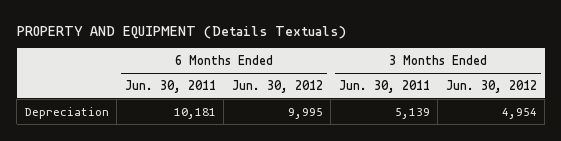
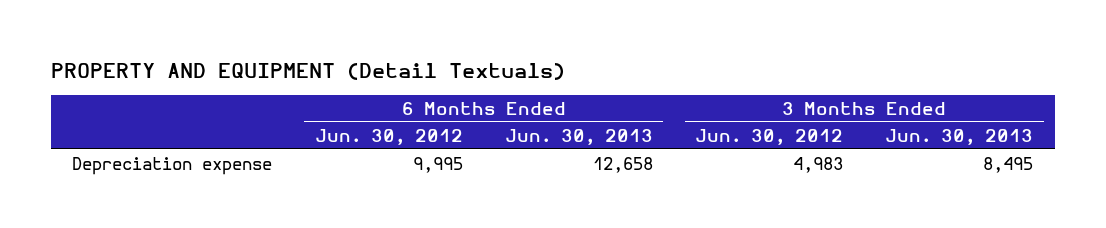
[16,25,346,39] PROPERTY AND EQUIPMENT (Details Textuals) -> [51,62,566,80] PROPERTY AND EQUIPMENT (Detail Textuals)
[124,79,216,93] Jun. 30, 2011 -> none
[338,79,430,93] Jun. 30, 2011 -> none
none -> [504,128,653,145] Jun. 30, 2013
none -> [885,128,1034,145] Jun. 30, 2013
[24,106,109,119] Depreciation -> [72,156,273,175] Depreciation expense
[501,107,537,119] 4,954 -> [793,156,844,173] 4,983

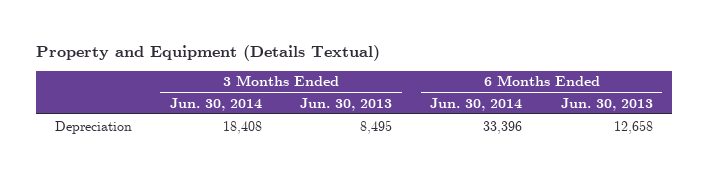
[51,62,566,80] PROPERTY AND EQUIPMENT (Detail Textuals) -> [35,45,380,62] Property and Equipment (Details Textual)
[314,128,463,145] Jun. 30, 2012 -> none
[695,128,844,145] Jun. 30, 2012 -> none
none -> [170,97,263,111] Jun. 30, 2014
none -> [430,97,523,111] Jun. 30, 2014
[72,156,273,175] Depreciation expense -> [54,120,132,134] Depreciation

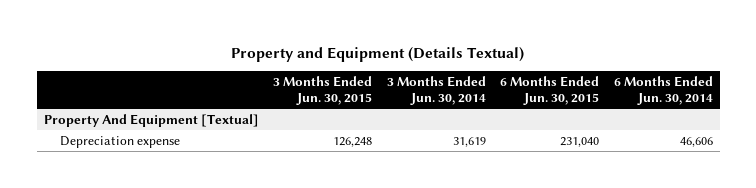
[300,97,393,111] Jun. 30, 2013 -> none
[560,97,653,111] Jun. 30, 2013 -> none
none -> [273,76,373,106] 3 Months Ended Jun. 30, 2015
none -> [500,76,600,106] 6 Months Ended Jun. 30, 2015
none -> [43,113,259,127] Property And Equipment [Textual]
[54,120,132,134] Depreciation -> [59,135,180,148] Depreciation expense
[223,120,263,134] 18,408 -> [452,136,486,147] 31,619
[483,120,523,134] 33,396 -> [679,136,713,147] 46,606

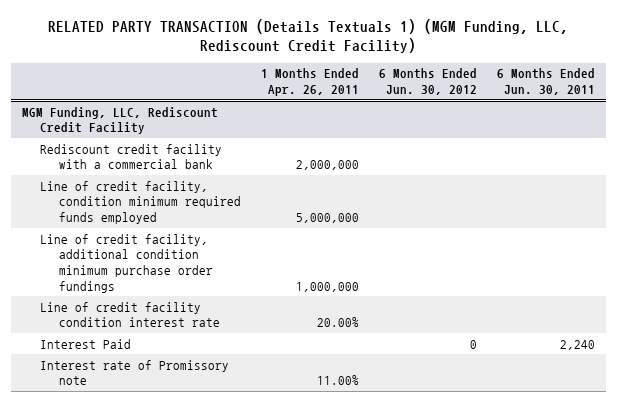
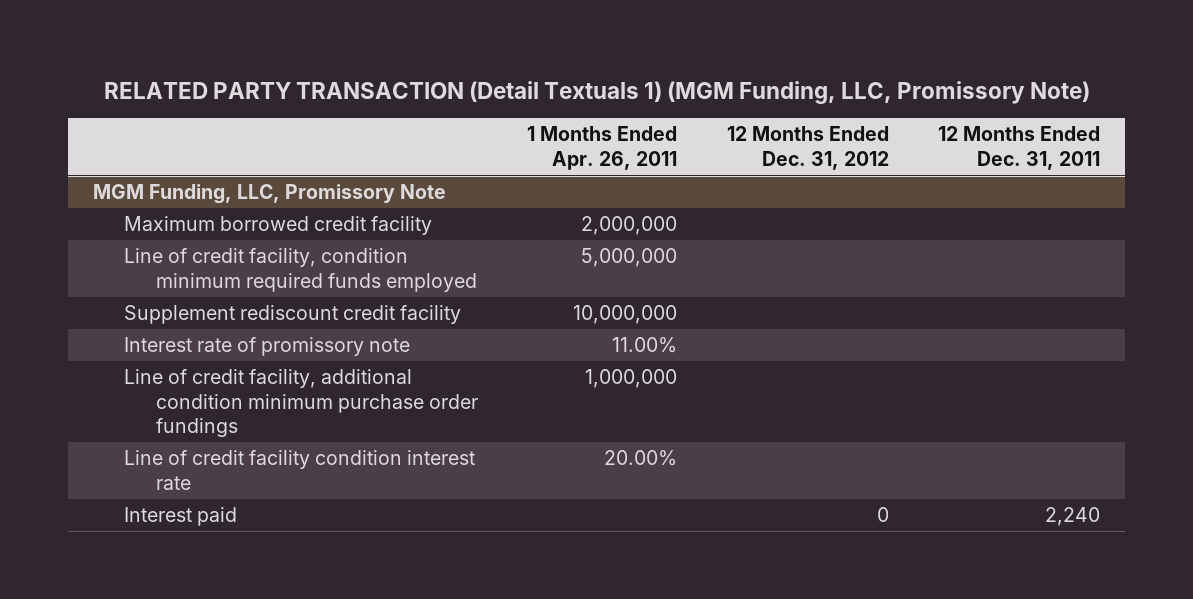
[48,18,569,54] RELATED PARTY TRANSACTION (Details Textuals 1) (MGM Funding, LLC, Rediscount Credit Facility) -> [103,80,1090,104] RELATED PARTY TRANSACTION (Detail Textuals 1) (MGM Funding, LLC, Promissory Note)
[379,68,478,96] 6 Months Ended Jun. 30, 2012 -> none
[497,68,596,96] 6 Months Ended Jun. 30, 2011 -> none
none -> [726,126,889,171] 12 Months Ended Dec. 31, 2012
none -> [938,126,1101,171] 12 Months Ended Dec. 31, 2011
[21,106,218,135] MGM Funding, LLC, Rediscount Credit Facility -> none
none -> [92,184,446,205] MGM Funding, LLC, Promissory Note
[40,143,223,170] Rediscount credit facility with a commercial bank -> [124,216,433,236] Maximum borrowed credit facility
none -> [124,305,462,325] Supplement rediscount credit facility
none -> [124,337,411,357] Interest rate of promissory note
[40,359,230,386] Interest rate of Promissory note -> none
[40,338,132,349] Interest Paid -> [124,507,238,527] Interest paid

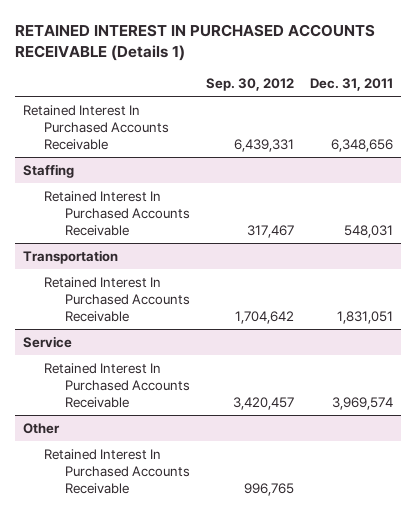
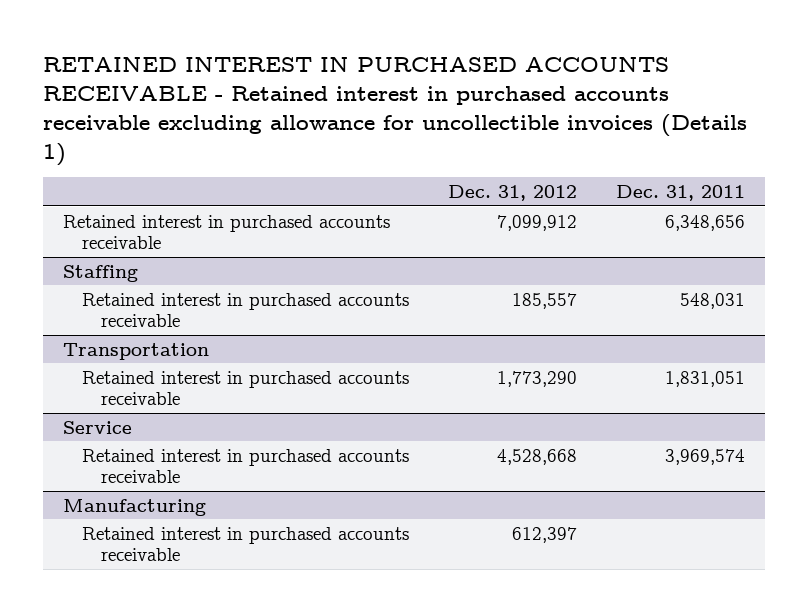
[14,23,375,61] RETAINED INTEREST IN PURCHASED ACCOUNTS RECEIVABLE (Details 1) -> [43,57,748,166] RETAINED INTEREST IN PURCHASED ACCOUNTS RECEIVABLE - Retained interest in purchased accounts receivable excluding allowance for uncollectible invoices (Details 1)
[205,78,294,92] Sep. 30, 2012 -> none
none -> [447,184,577,201] Dec. 31, 2012
[22,104,169,151] Retained Interest In Purchased Accounts Receivable -> [62,214,390,250] Retained interest in purchased accounts receivable
[43,190,190,237] Retained Interest In Purchased Accounts Receivable -> [81,292,409,328] Retained interest in purchased accounts receivable
[43,276,190,323] Retained Interest In Purchased Accounts Receivable -> [81,370,409,406] Retained interest in purchased accounts receivable
[22,422,60,434] Other -> none
[43,362,190,409] Retained Interest In Purchased Accounts Receivable -> [81,448,409,484] Retained interest in purchased accounts receivable
none -> [62,498,206,516] Manufacturing
[43,448,190,495] Retained Interest In Purchased Accounts Receivable -> [81,526,409,562] Retained interest in purchased accounts receivable

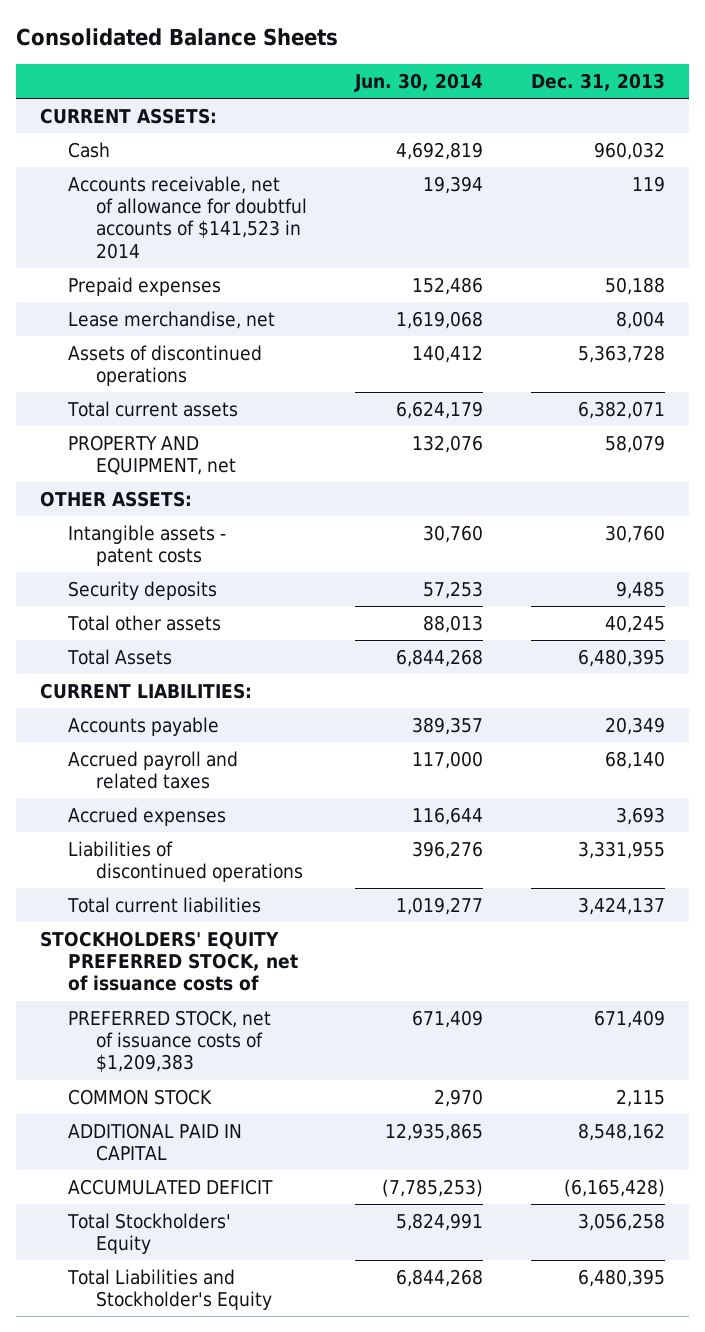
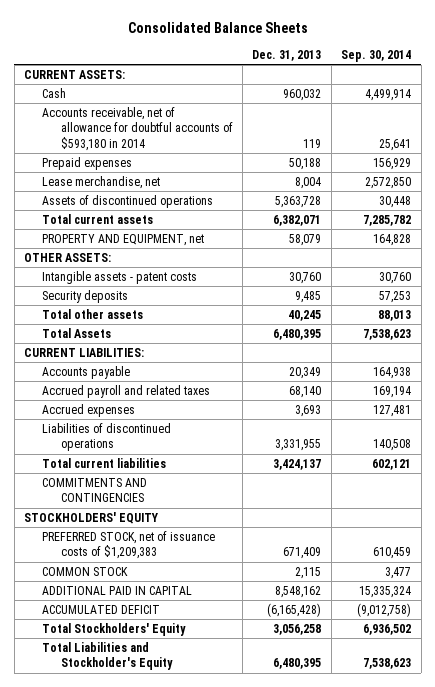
[354,72,484,92] Jun. 30, 2014 -> none
none -> [341,49,412,62] Sep. 30, 2014
[68,175,307,259] Accounts receivable, net of allowance for doubtful accounts of $141,523 in 2014 -> [42,107,233,151] Accounts receivable, net of allowance for doubtful accounts of $593,180 in 2014
none -> [42,478,148,503] COMMITMENTS AND CONTINGENCIES
[40,930,299,992] STOCKHOLDERS' EQUITY PREFERRED STOCK, net of issuance costs of -> [23,512,158,525] STOCKHOLDERS' EQUITY

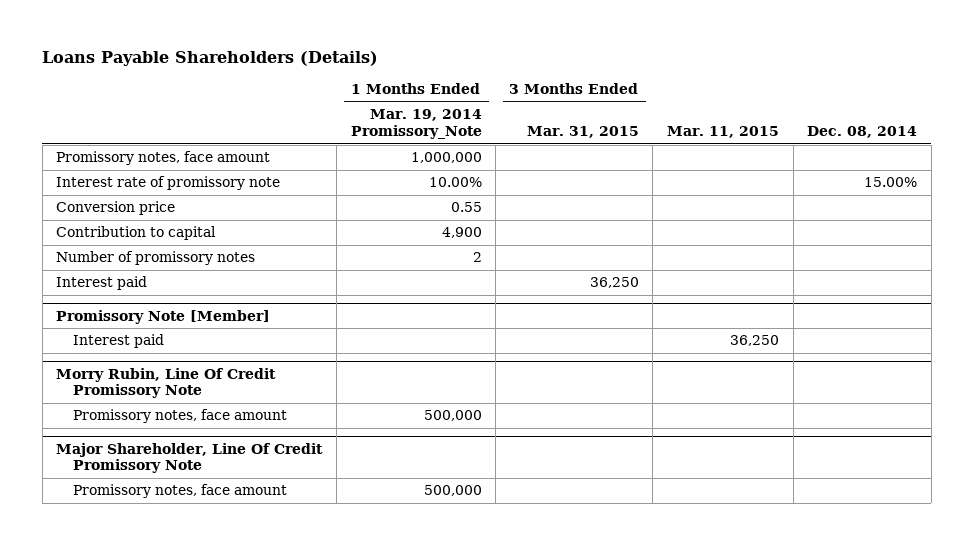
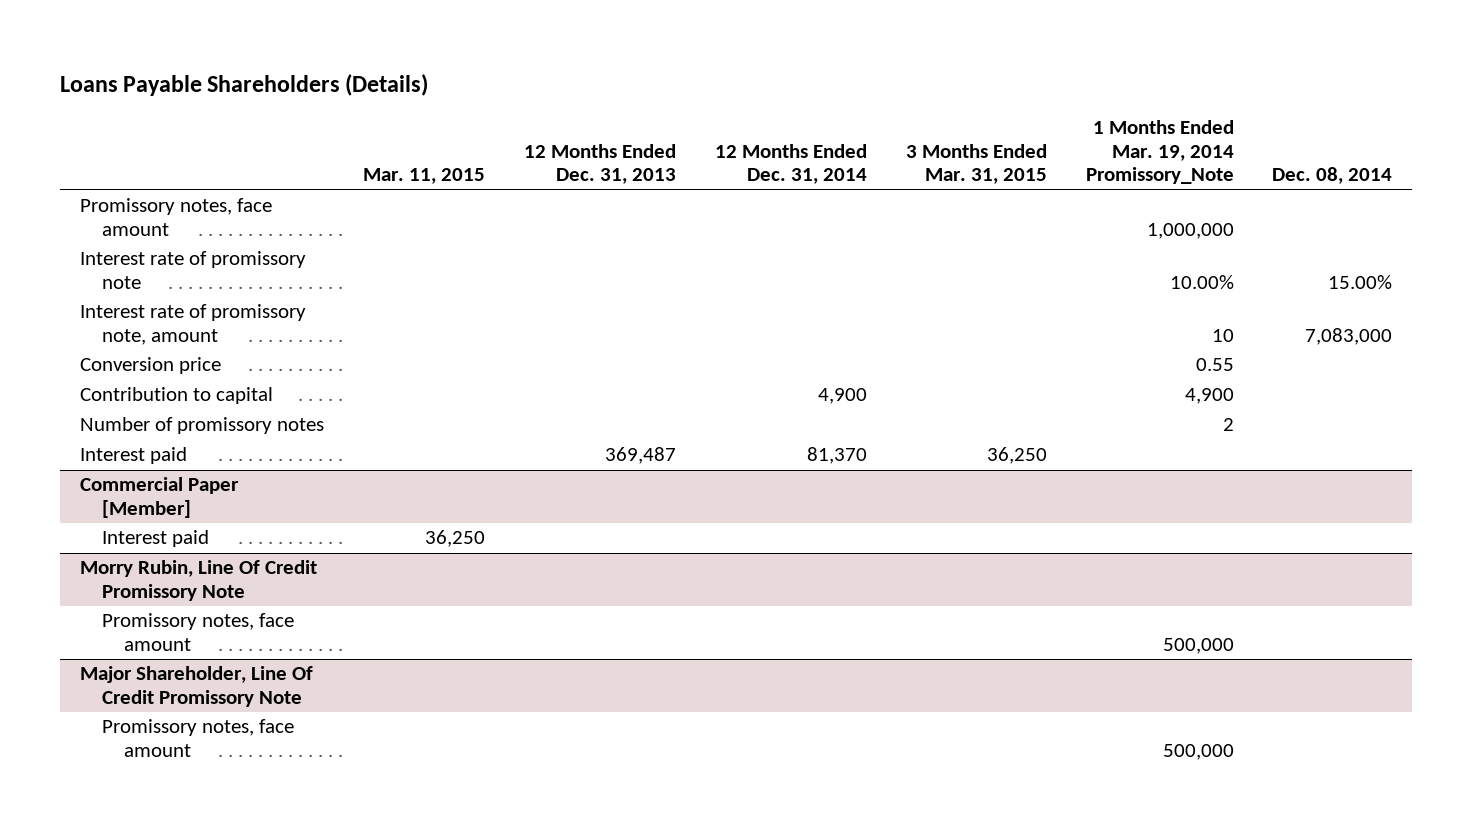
none -> [523,143,676,185] 12 Months Ended Dec. 31, 2013
none -> [714,143,867,185] 12 Months Ended Dec. 31, 2014
none -> [79,304,306,346] Interest rate of promissory note, amount
[56,309,271,324] Promissory Note [Member] -> [79,477,239,519] Commercial Paper [Member]

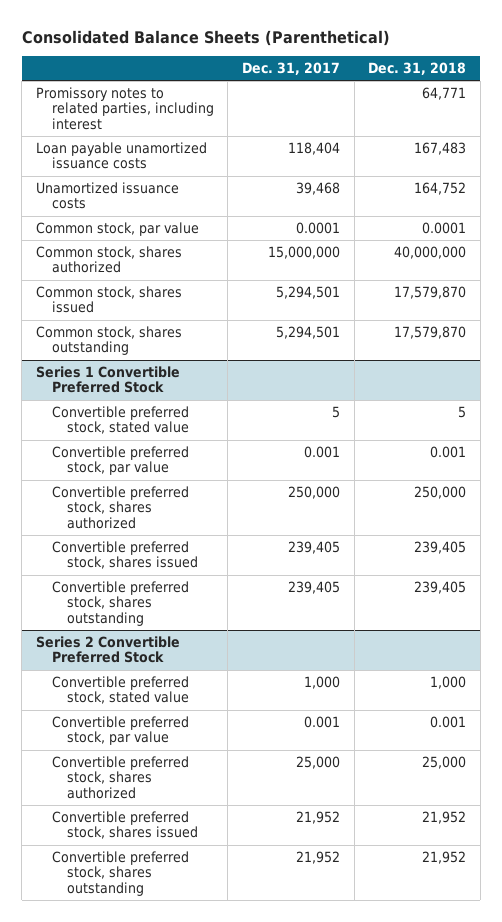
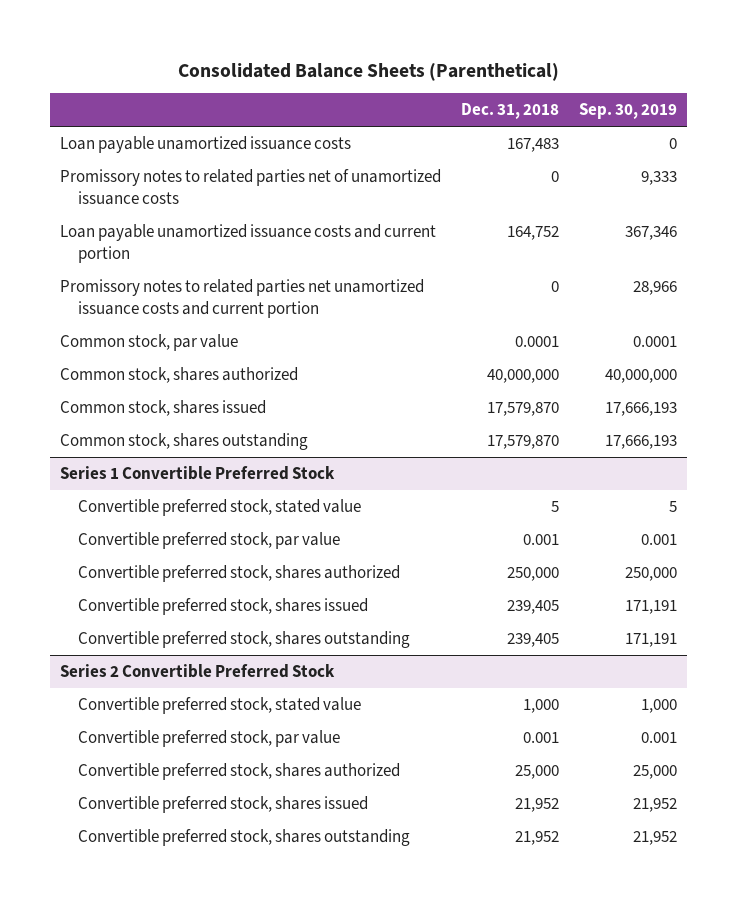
[242,61,341,75] Dec. 31, 2017 -> none
none -> [578,103,677,120] Sep. 30, 2019
[36,86,214,130] Promissory notes to related parties, including interest -> none
none -> [60,169,442,205] Promissory notes to related parties net of unamortized issuance costs
[36,181,180,210] Unamortized issuance costs -> [60,224,437,263] Loan payable unamortized issuance costs and current portion
none -> [60,279,425,318] Promissory notes to related parties net unamortized issuance costs and current portion

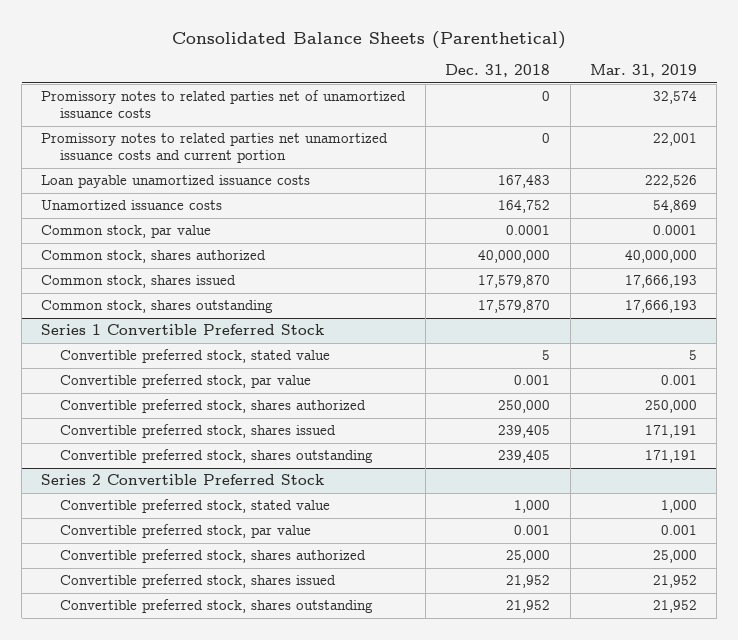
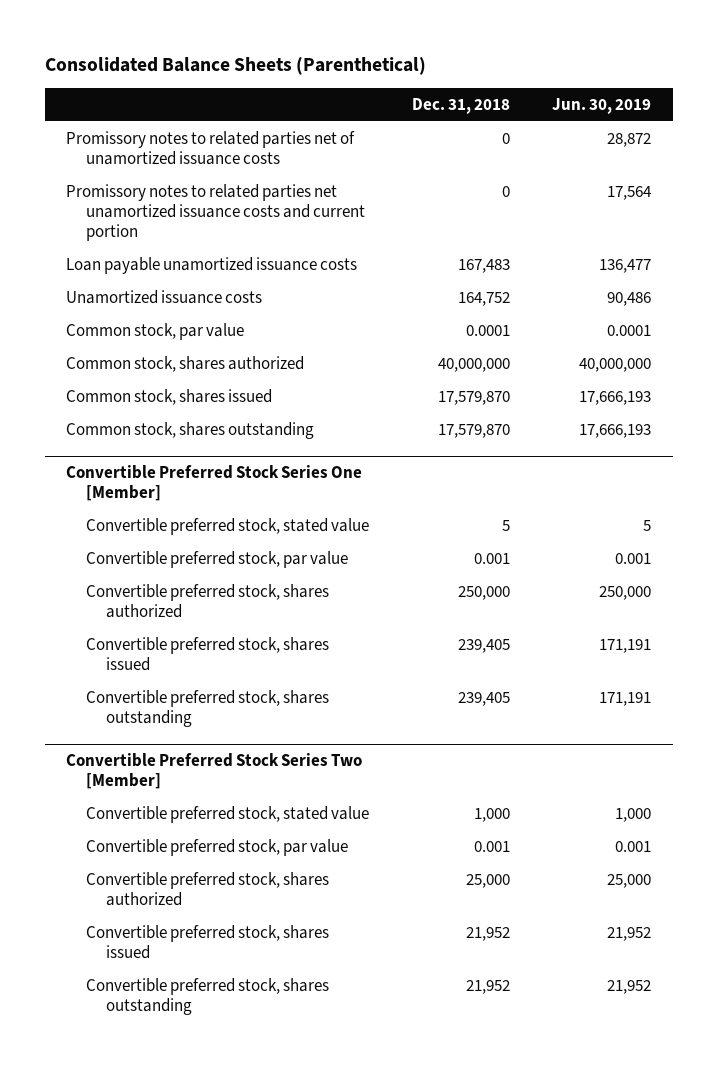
[590,64,698,78] Mar. 31, 2019 -> none
none -> [552,97,652,114] Jun. 30, 2019
[41,324,325,336] Series 1 Convertible Preferred Stock -> [66,465,363,502] Convertible Preferred Stock Series One [Member]
[41,474,325,486] Series 2 Convertible Preferred Stock -> [66,753,363,790] Convertible Preferred Stock Series Two [Member]

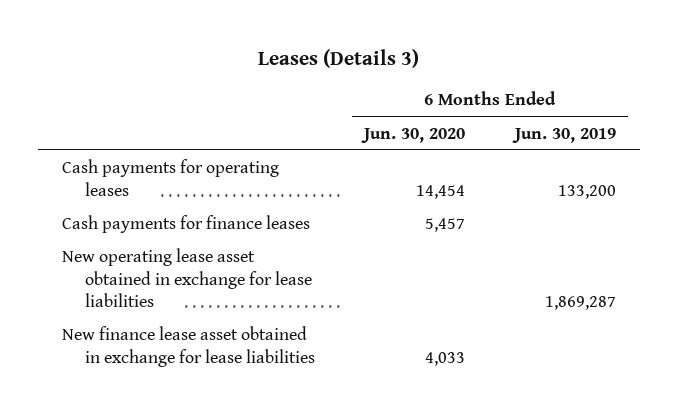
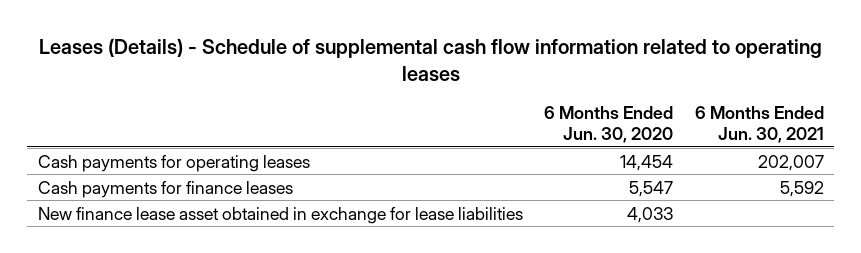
[258,49,420,69] Leases (Details 3) -> [38,38,822,82] Leases (Details) - Schedule of supplemental cash flow information related to operating leases
[511,127,616,143] Jun. 30, 2019 -> none
none -> [694,105,824,143] 6 Months Ended Jun. 30, 2021
[62,248,313,307] New operating lease asset obtained in exchange for lease liabilities -> none
[425,218,466,233] 5,457 -> [629,180,674,197] 5,547

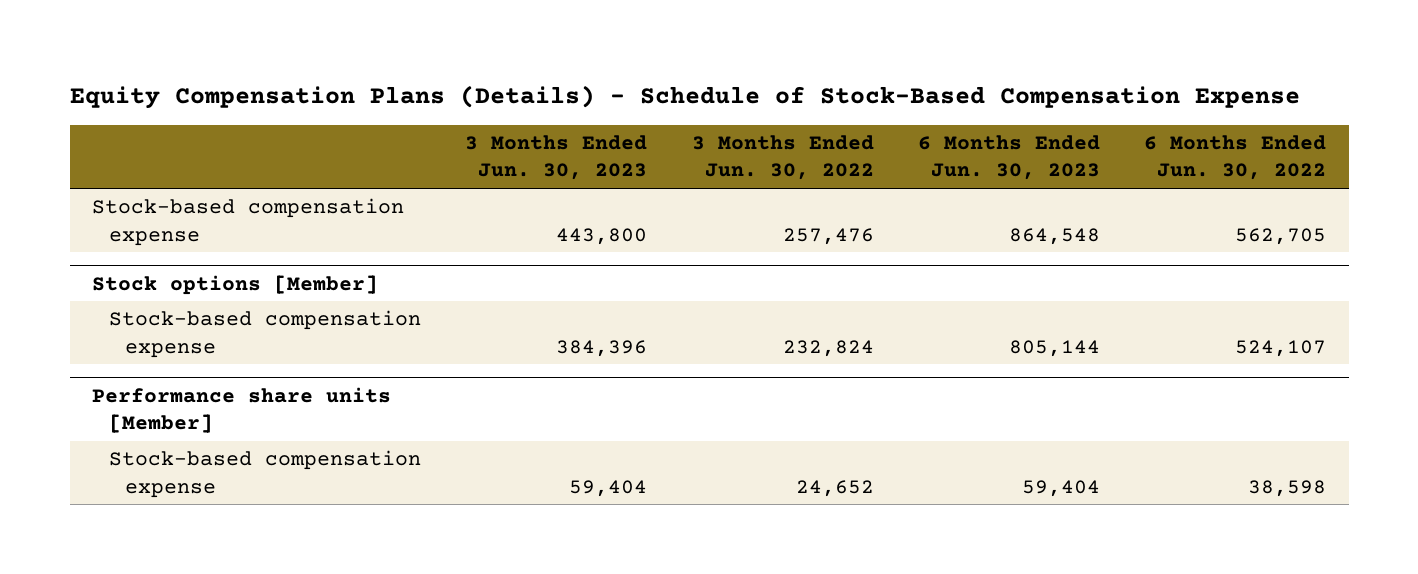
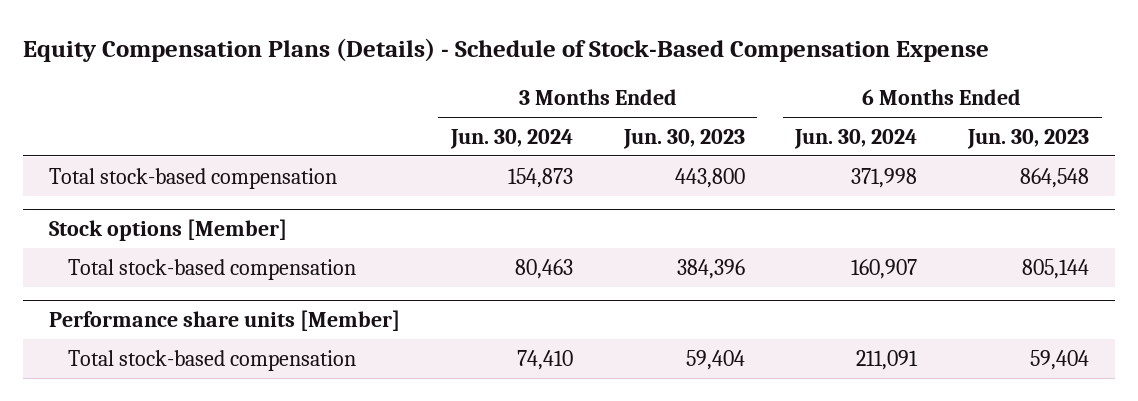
[691,135,874,181] 3 Months Ended Jun. 30, 2022 -> none
[1144,135,1327,181] 6 Months Ended Jun. 30, 2022 -> none
none -> [449,128,573,149] Jun. 30, 2024
none -> [794,128,918,149] Jun. 30, 2024
[92,198,405,246] Stock-based compensation expense -> [48,167,337,189] Total stock-based compensation
[108,310,421,358] Stock-based compensation expense -> [67,258,356,280] Total stock-based compensation
[108,450,421,498] Stock-based compensation expense -> [67,349,356,371] Total stock-based compensation

